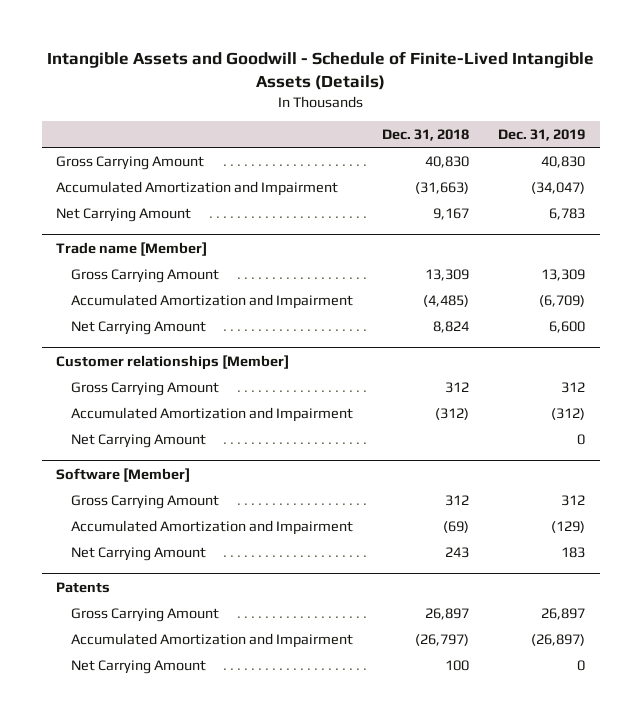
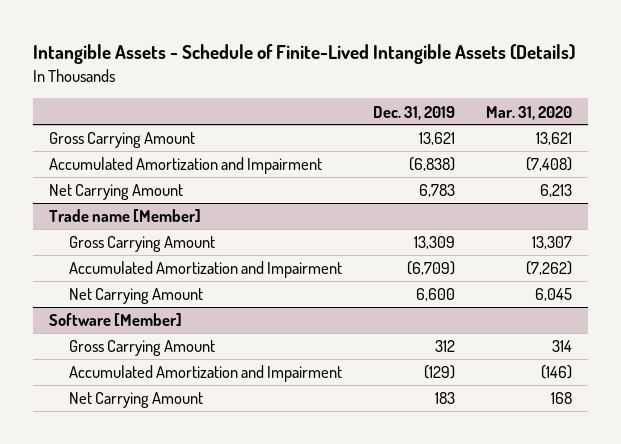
[46,51,594,90] Intangible Assets and Goodwill - Schedule of Finite-Lived Intangible Assets (Details) -> [33,44,576,65] Intangible Assets - Schedule of Finite-Lived Intangible Assets (Details)
[381,128,469,141] Dec. 31, 2018 -> none
none -> [486,105,573,120] Mar. 31, 2020
[541,155,586,168] 40,830 -> [419,132,456,146] 13,621
[531,181,586,194] (34,047) -> [409,157,456,172] (6,838)
[56,354,290,370] Customer relationships [Member] -> none
[70,381,219,396] Gross Carrying Amount -> none
[70,406,353,422] Accumulated Amortization and Impairment -> none
[70,433,206,448] Net Carrying Amount -> none
[56,581,111,593] Patents -> none
[70,607,219,622] Gross Carrying Amount -> none
[70,632,353,648] Accumulated Amortization and Impairment -> none
[70,659,206,674] Net Carrying Amount -> none

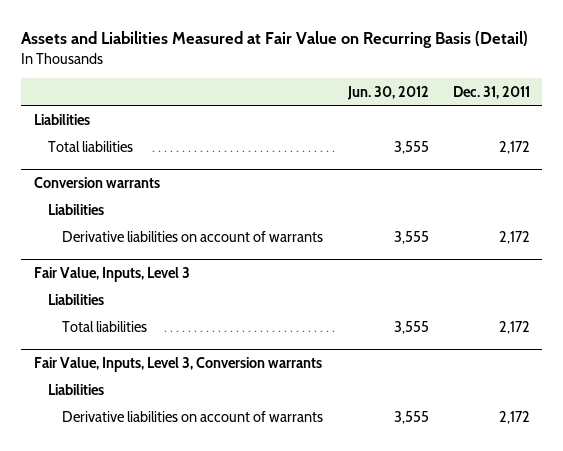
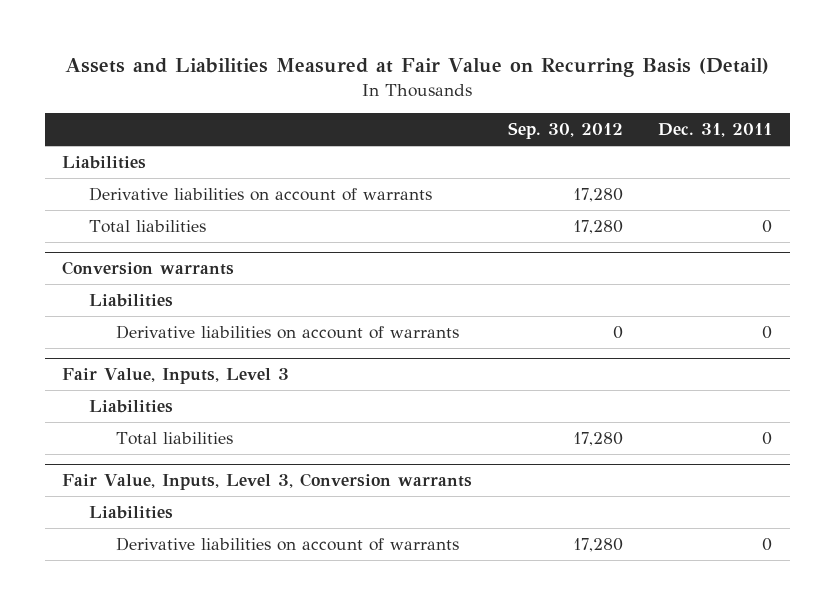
[346,85,429,100] Jun. 30, 2012 -> none
none -> [507,122,623,140] Sep. 30, 2012
none -> [89,187,433,202] Derivative liabilities on account of warrants
[498,140,530,154] 2,172 -> [762,220,773,234] 0
[498,230,530,244] 2,172 -> [762,326,773,340] 0
[498,320,530,334] 2,172 -> [762,432,773,446] 0
[498,410,530,424] 2,172 -> [762,538,773,552] 0

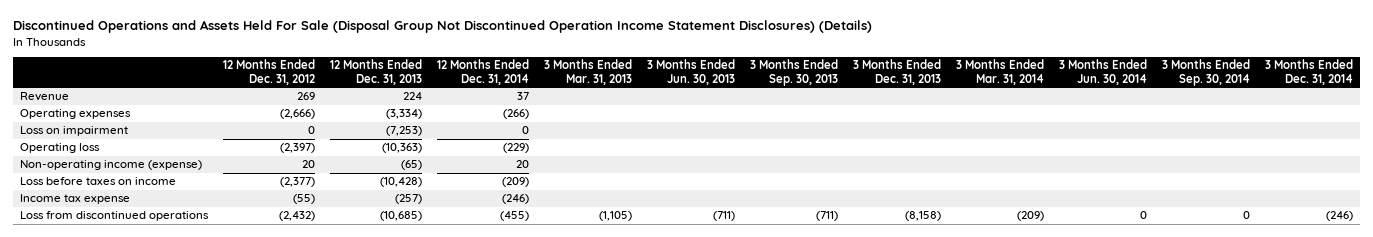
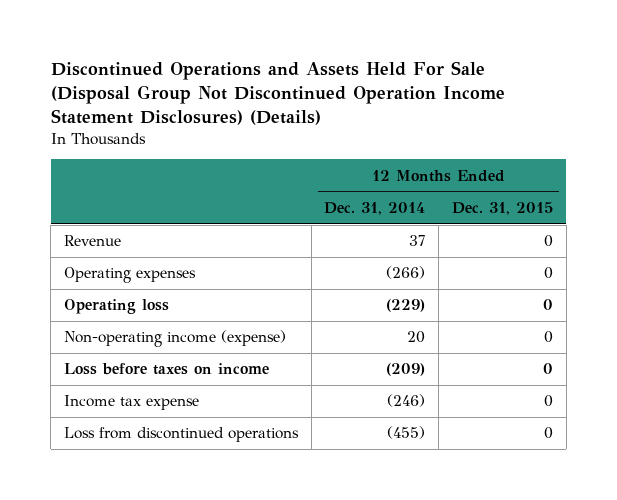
[223,59,316,85] 12 Months Ended Dec. 31, 2012 -> none
[330,59,423,85] 12 Months Ended Dec. 31, 2013 -> none
[543,59,632,85] 3 Months Ended Mar. 31, 2013 -> none
[646,59,735,85] 3 Months Ended Jun. 30, 2013 -> none
[749,59,838,86] 3 Months Ended Sep. 30, 2013 -> none
[852,59,941,85] 3 Months Ended Dec. 31, 2013 -> none
[955,59,1044,85] 3 Months Ended Mar. 31, 2014 -> none
[1058,59,1147,85] 3 Months Ended Jun. 30, 2014 -> none
[1161,59,1250,86] 3 Months Ended Sep. 30, 2014 -> none
[1264,59,1353,85] 3 Months Ended Dec. 31, 2014 -> none
none -> [451,201,553,215] Dec. 31, 2015
[20,126,129,137] Loss on impairment -> none

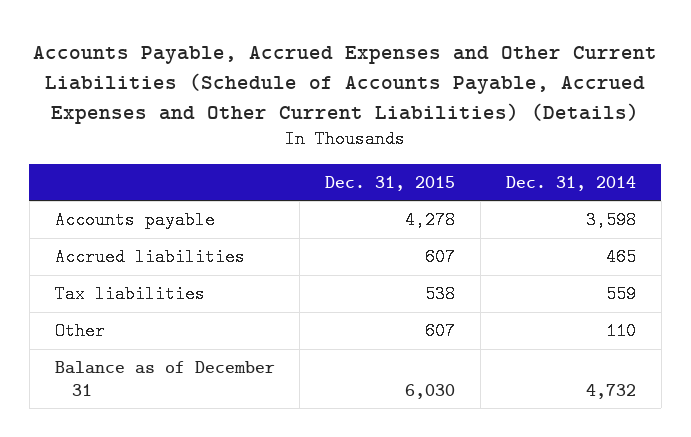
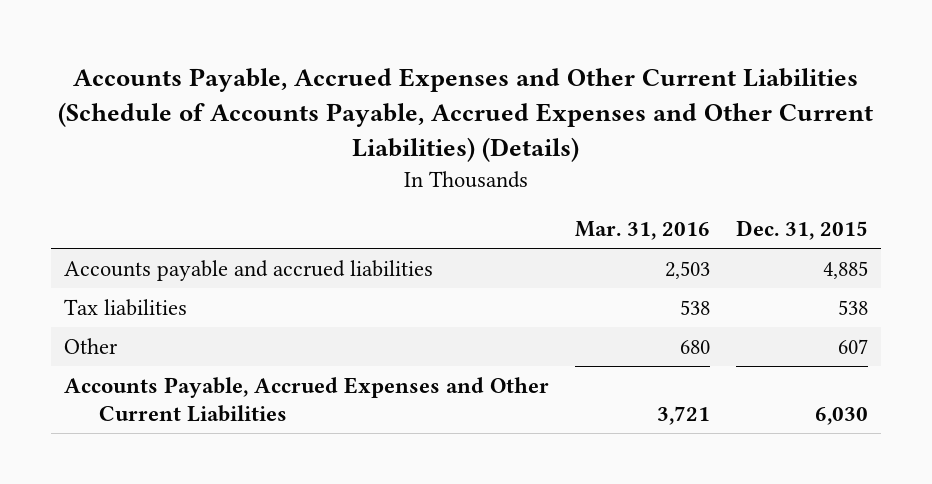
[506,175,637,191] Dec. 31, 2014 -> none
none -> [574,220,710,240] Mar. 31, 2016
[54,211,215,230] Accounts payable -> none
[54,248,245,267] Accrued liabilities -> none
none -> [64,259,434,281] Accounts payable and accrued liabilities
[54,361,275,396] Balance as of December 31 -> none
none -> [64,376,550,423] Accounts Payable, Accrued Expenses and Other Current Liabilities

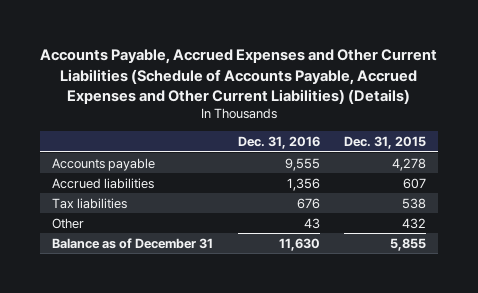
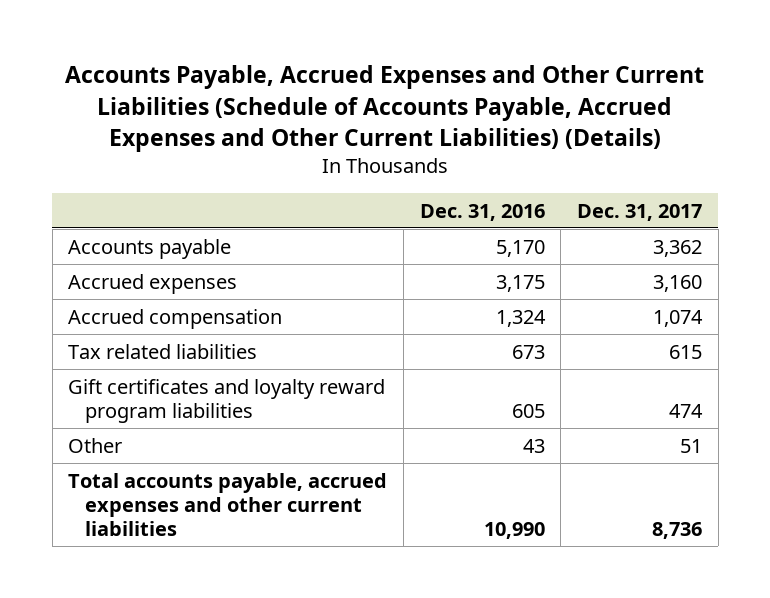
[343,136,426,150] Dec. 31, 2015 -> none
none -> [577,203,703,221] Dec. 31, 2017
[284,157,320,171] 9,555 -> [495,239,545,257] 5,170
[52,177,155,189] Accrued liabilities -> [68,273,238,294] Accrued expenses
[286,177,320,191] 1,356 -> [495,274,545,292] 3,175
none -> [68,308,283,329] Accrued compensation
[52,197,128,209] Tax liabilities -> [68,343,258,359] Tax related liabilities
[296,197,320,209] 676 -> [511,344,545,359] 673
none -> [68,378,386,423] Gift certificates and loyalty reward program liabilities
[52,237,214,249] Balance as of December 31 -> none
none -> [68,472,388,536] Total accounts payable, accrued expenses and other current liabilities

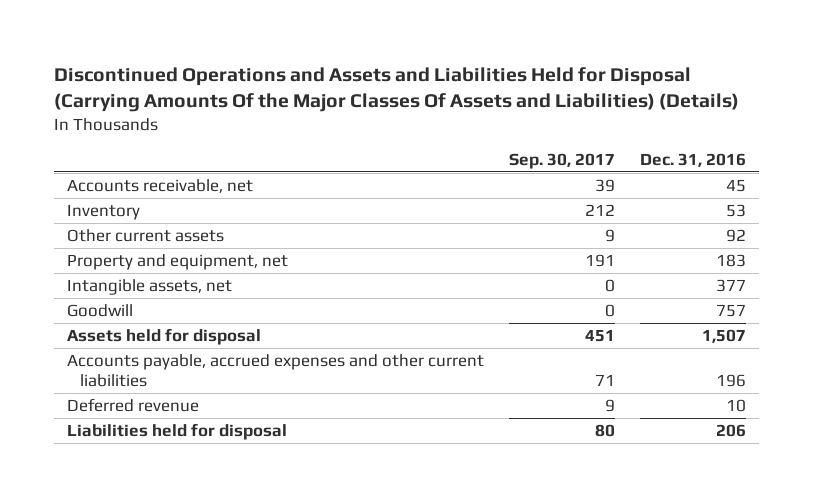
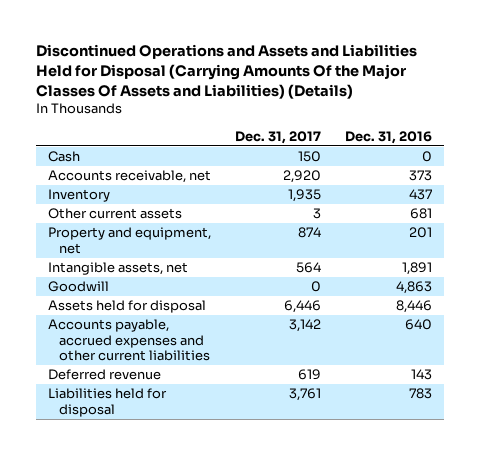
[509,152,616,169] Sep. 30, 2017 -> none
none -> [235,130,322,144] Dec. 31, 2017
none -> [48,151,81,163] Cash
[726,178,747,192] 45 -> [409,170,433,182] 373
[726,203,747,217] 53 -> [409,189,433,201] 437
[726,228,747,242] 92 -> [410,208,433,220] 681
[716,253,747,267] 183 -> [409,227,433,239] 201
[716,278,747,292] 377 -> [402,262,433,276] 1,891
[716,303,747,317] 757 -> [396,281,433,295] 4,863
[702,328,747,343] 1,507 -> [396,300,433,314] 8,446
[716,374,747,388] 196 -> [405,319,433,331] 640
[726,398,747,412] 10 -> [411,369,433,381] 143
[716,423,747,437] 206 -> [409,388,433,400] 783

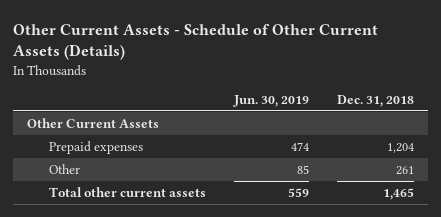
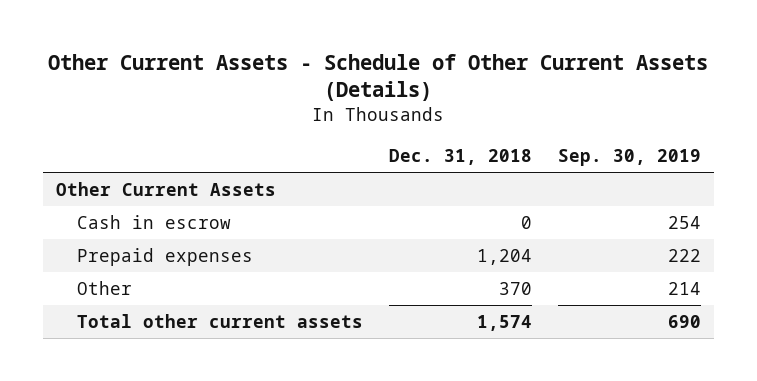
[232,94,309,107] Jun. 30, 2019 -> none
none -> [558,148,702,166] Sep. 30, 2019
none -> [76,215,231,230] Cash in escrow
[395,165,414,175] 261 -> [498,282,532,296] 370
[382,187,414,200] 1,465 -> [476,315,532,332] 1,574

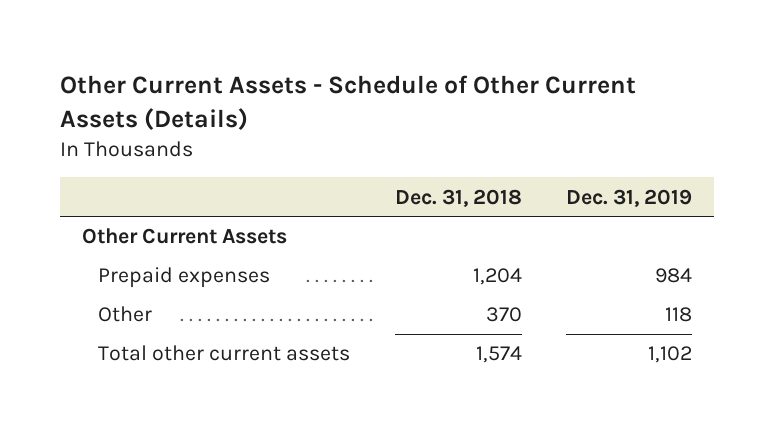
[558,148,702,166] Sep. 30, 2019 -> none
none -> [565,188,692,207] Dec. 31, 2019
[76,215,231,230] Cash in escrow -> none

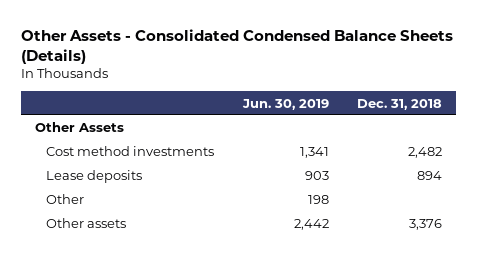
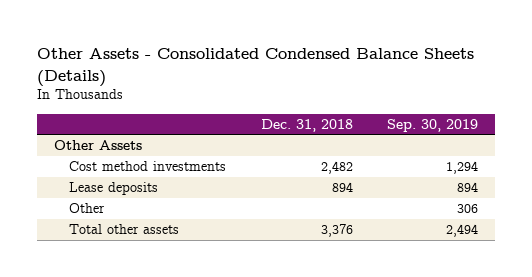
[241,98,329,110] Jun. 30, 2019 -> none
none -> [387,118,479,132] Sep. 30, 2019
[46,218,127,229] Other assets -> [69,224,180,235] Total other assets

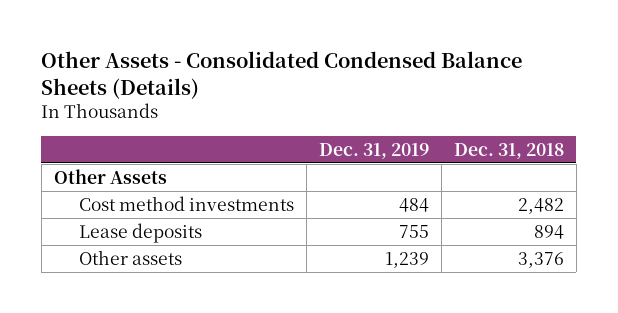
[387,118,479,132] Sep. 30, 2019 -> none
none -> [319,142,430,159] Dec. 31, 2019
[69,203,106,214] Other -> none
[69,224,180,235] Total other assets -> [79,249,183,265] Other assets

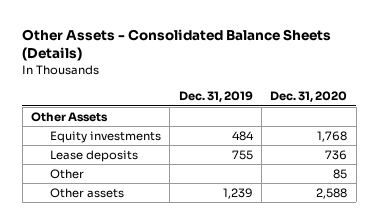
[41,51,523,100] Other Assets - Consolidated Condensed Balance Sheets (Details) -> [22,29,332,62] Other Assets - Consolidated Balance Sheets (Details)
[454,142,565,159] Dec. 31, 2018 -> none
none -> [270,91,348,103] Dec. 31, 2020
[79,195,295,211] Cost method investments -> [49,131,161,144] Equity investments
none -> [49,169,84,180] Other

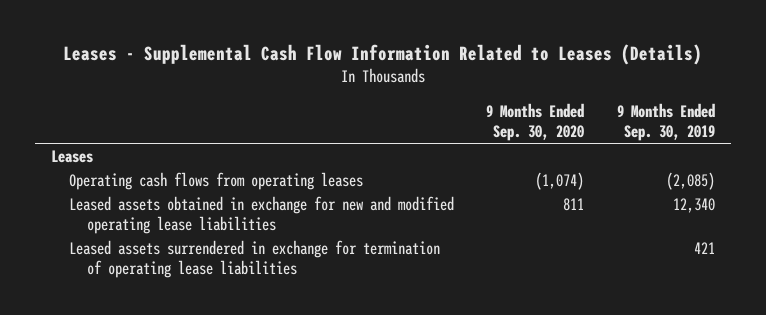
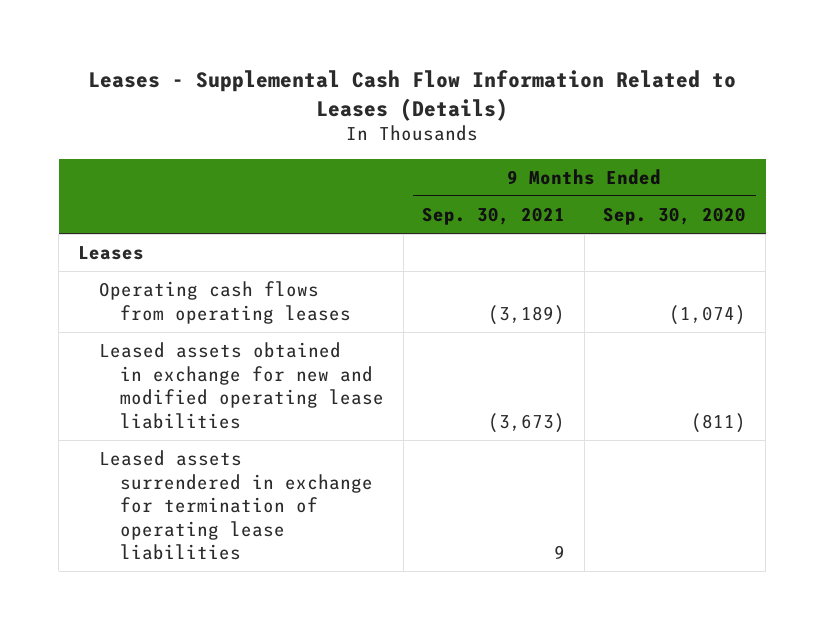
[616,102,715,141] 9 Months Ended Sep. 30, 2019 -> none
none -> [422,207,566,226] Sep. 30, 2021
[563,197,585,211] 811 -> [691,412,747,433] (811)

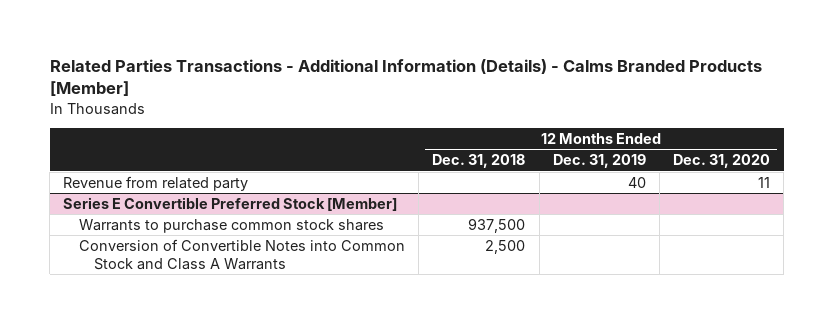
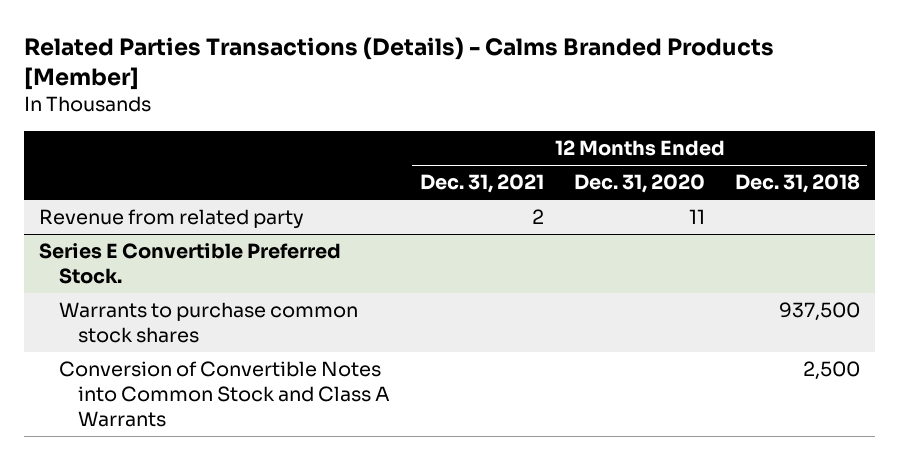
[49,59,762,97] Related Parties Transactions - Additional Information (Details) - Calms Branded Products [Member] -> [24,36,775,91] Related Parties Transactions (Details) - Calms Branded Products [Member]
[552,154,646,169] Dec. 31, 2019 -> none
none -> [419,174,544,194] Dec. 31, 2021
[63,196,398,211] Series E Convertible Preferred Stock [Member] -> [39,243,342,285] Series E Convertible Preferred Stock.

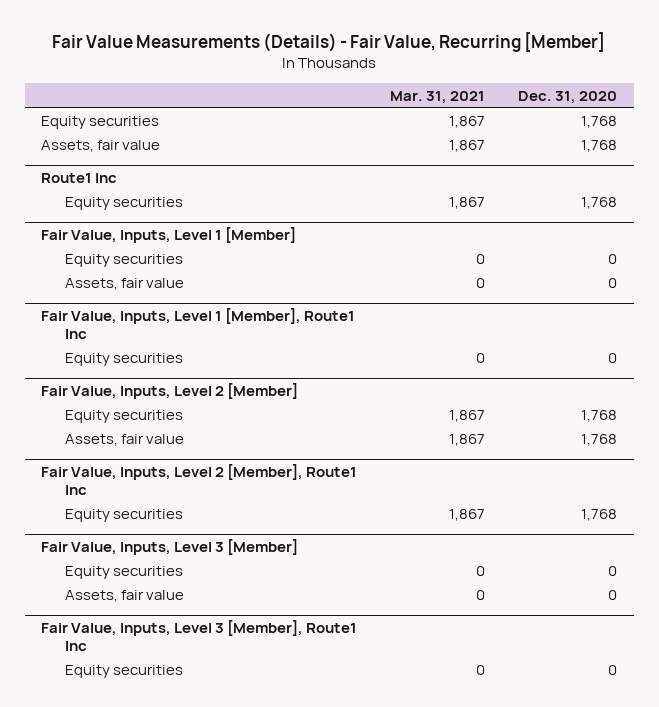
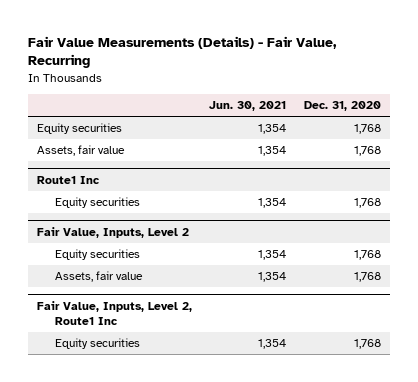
[52,32,606,53] Fair Value Measurements (Details) - Fair Value, Recurring [Member] -> [27,35,337,69] Fair Value Measurements (Details) - Fair Value, Recurring
[390,90,486,104] Mar. 31, 2021 -> none
none -> [209,101,287,112] Jun. 30, 2021
[64,254,183,268] Equity securities -> none
[64,278,184,291] Assets, fair value -> none
[41,308,356,340] Fair Value, Inputs, Level 1 [Member], Route1 Inc -> none
[64,353,183,367] Equity securities -> none
[41,383,299,400] Fair Value, Inputs, Level 2 [Member] -> none
[41,227,297,244] Fair Value, Inputs, Level 1 [Member] -> [36,226,189,238] Fair Value, Inputs, Level 2
[41,464,358,496] Fair Value, Inputs, Level 2 [Member], Route1 Inc -> [36,300,192,325] Fair Value, Inputs, Level 2, Route1 Inc
[41,539,299,556] Fair Value, Inputs, Level 3 [Member] -> none
[64,566,183,580] Equity securities -> none
[64,590,184,603] Assets, fair value -> none
[41,620,358,652] Fair Value, Inputs, Level 3 [Member], Route1 Inc -> none
[64,665,183,679] Equity securities -> none

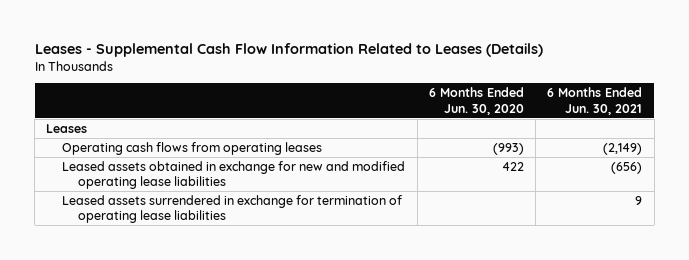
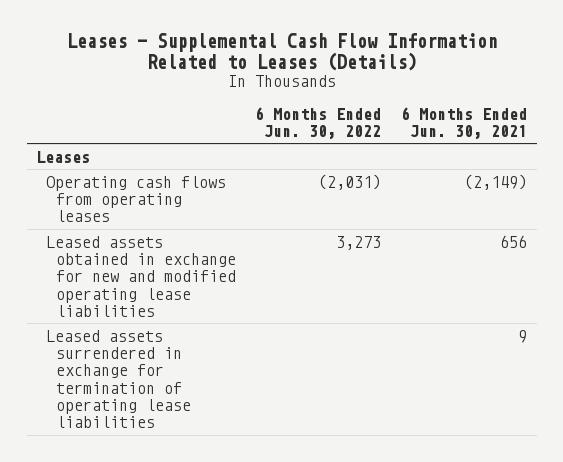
[428,87,524,115] 6 Months Ended Jun. 30, 2020 -> none
none -> [255,106,382,139] 6 Months Ended Jun. 30, 2022
[611,161,643,174] (656) -> [499,234,527,248] 656

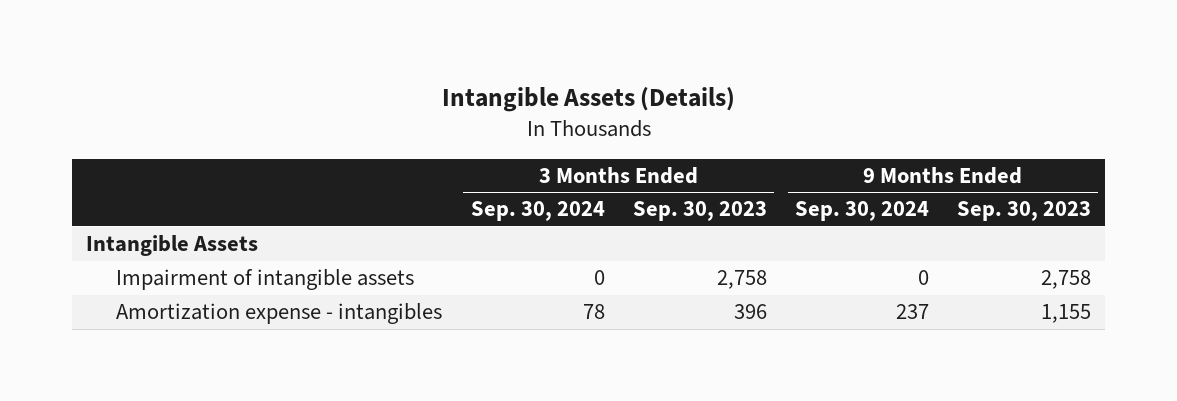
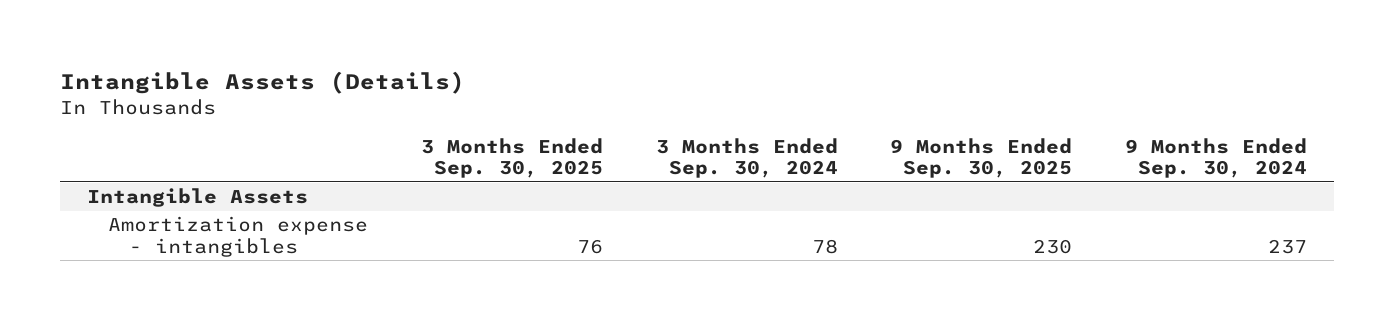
[632,201,767,222] Sep. 30, 2023 -> none
[957,201,1092,222] Sep. 30, 2023 -> none
none -> [420,137,603,179] 3 Months Ended Sep. 30, 2025
none -> [890,137,1073,179] 9 Months Ended Sep. 30, 2025
[116,269,415,291] Impairment of intangible assets -> none

